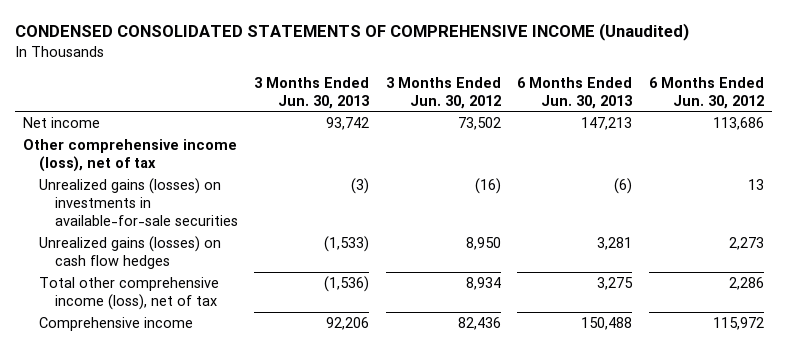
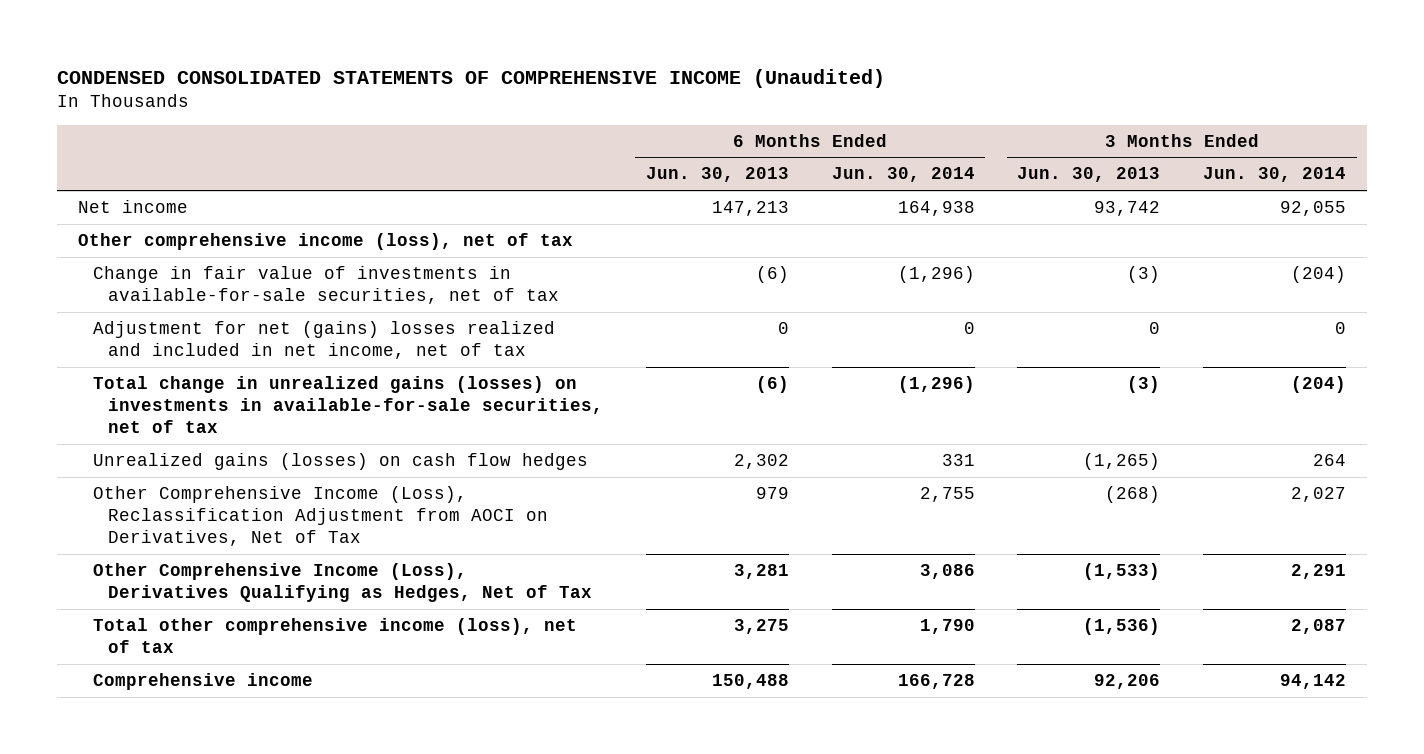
[385,76,501,109] 3 Months Ended Jun. 30, 2012 -> none
[648,76,764,109] 6 Months Ended Jun. 30, 2012 -> none
none -> [831,167,975,183] Jun. 30, 2014
none -> [1202,167,1346,183] Jun. 30, 2014
[39,178,238,226] Unrealized gains (losses) on investments in available-for-sale securities -> [93,266,560,305] Change in fair value of investments in available-for-sale securities, net of tax
none -> [93,321,556,360] Adjustment for net (gains) losses realized and included in net income, net of tax
none -> [93,376,604,434] Total change in unrealized gains (losses) on investments in available-for-sale securities, net of tax
[324,236,370,253] (1,533) -> [1083,453,1161,471] (1,265)
[597,237,633,251] 3,281 -> [734,454,790,470] 2,302
none -> [93,486,549,547] Other Comprehensive Income (Loss), Reclassification Adjustment from AOCI on Derivatives, Net of Tax
none -> [93,563,593,603] Other Comprehensive Income (Loss), Derivatives Qualifying as Hedges, Net of Tax

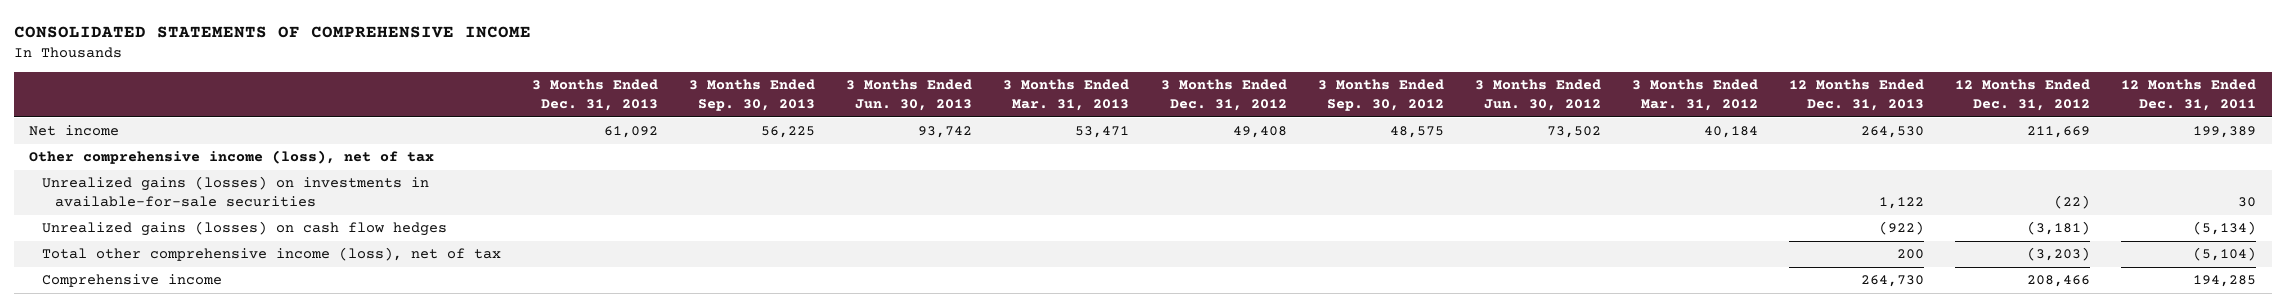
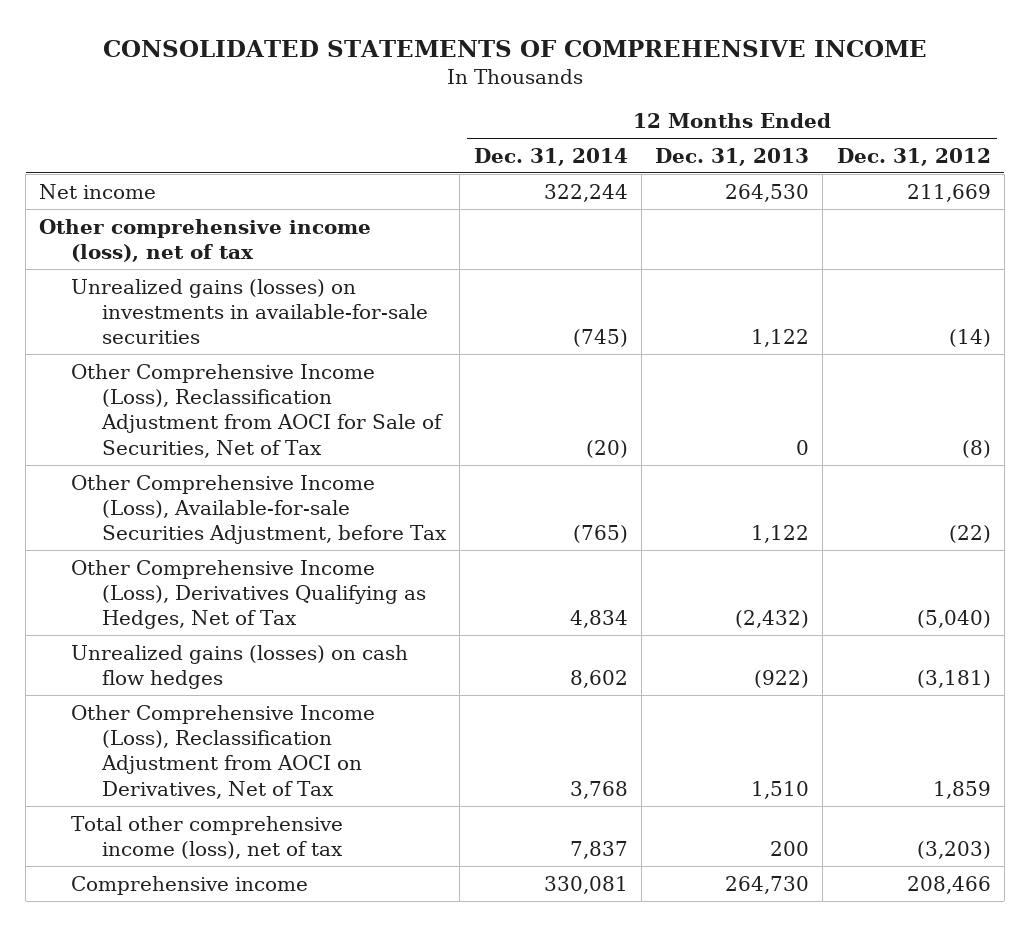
[532,79,659,112] 3 Months Ended Dec. 31, 2013 -> none
[689,79,816,112] 3 Months Ended Sep. 30, 2013 -> none
[846,79,973,112] 3 Months Ended Jun. 30, 2013 -> none
[1003,79,1130,112] 3 Months Ended Mar. 31, 2013 -> none
[1160,79,1287,112] 3 Months Ended Dec. 31, 2012 -> none
[1317,79,1444,112] 3 Months Ended Sep. 30, 2012 -> none
[1474,79,1601,112] 3 Months Ended Jun. 30, 2012 -> none
[1631,79,1758,112] 3 Months Ended Mar. 31, 2012 -> none
[2121,79,2257,112] 12 Months Ended Dec. 31, 2011 -> none
none -> [473,147,628,166] Dec. 31, 2014
[2054,195,2091,210] (22) -> [948,329,991,348] (14)
none -> [70,363,444,458] Other Comprehensive Income (Loss), Reclassification Adjustment from AOCI for Sale of Securities, Net of Tax
none -> [70,474,448,545] Other Comprehensive Income (Loss), Available-for-sale Securities Adjustment, before Tax
none -> [70,559,427,630] Other Comprehensive Income (Loss), Derivatives Qualifying as Hedges, Net of Tax
none -> [70,704,375,799] Other Comprehensive Income (Loss), Reclassification Adjustment from AOCI on Derivatives, Net of Tax

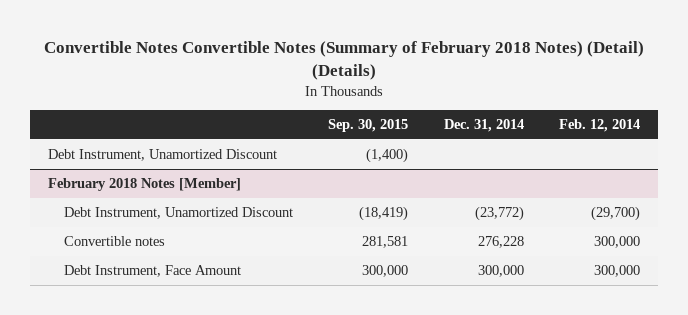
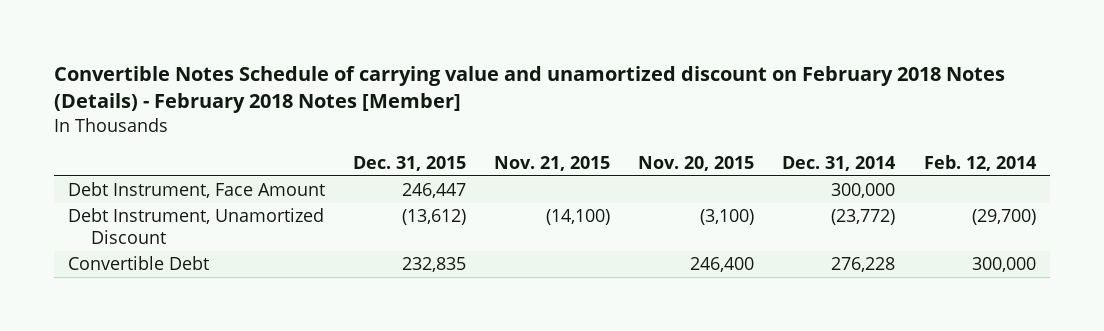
[43,40,644,80] Convertible Notes Convertible Notes (Summary of February 2018 Notes) (Detail) (Details) -> [53,65,1005,114] Convertible Notes Schedule of carrying value and unamortized discount on February 2018 Notes (Details) - February 2018 Notes [Member]
[328,119,409,133] Sep. 30, 2015 -> none
none -> [353,155,467,171] Dec. 31, 2015
none -> [494,155,611,171] Nov. 21, 2015
none -> [638,155,755,171] Nov. 20, 2015
[47,149,277,162] Debt Instrument, Unamortized Discount -> none
[47,178,241,192] February 2018 Notes [Member] -> none
none -> [67,182,325,199] Debt Instrument, Face Amount
[63,265,241,278] Debt Instrument, Face Amount -> none
[63,236,165,247] Convertible notes -> [67,256,209,271] Convertible Debt

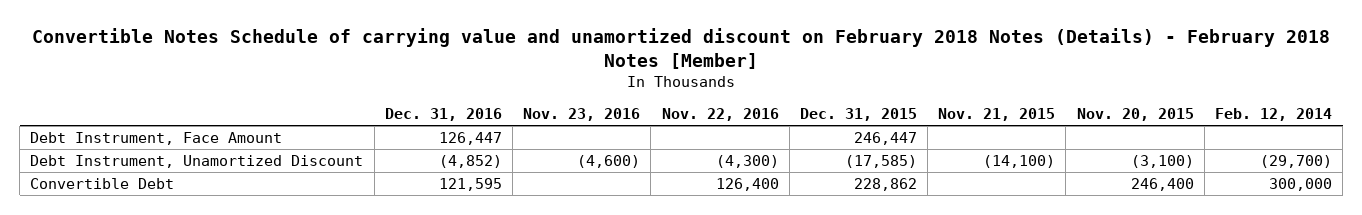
[782,155,896,171] Dec. 31, 2014 -> none
none -> [384,108,502,122] Dec. 31, 2016
none -> [523,108,641,122] Nov. 23, 2016
none -> [661,108,779,122] Nov. 22, 2016
[402,209,467,226] (13,612) -> [844,155,917,169] (17,585)
[402,257,467,273] 232,835 -> [853,178,917,192] 228,862

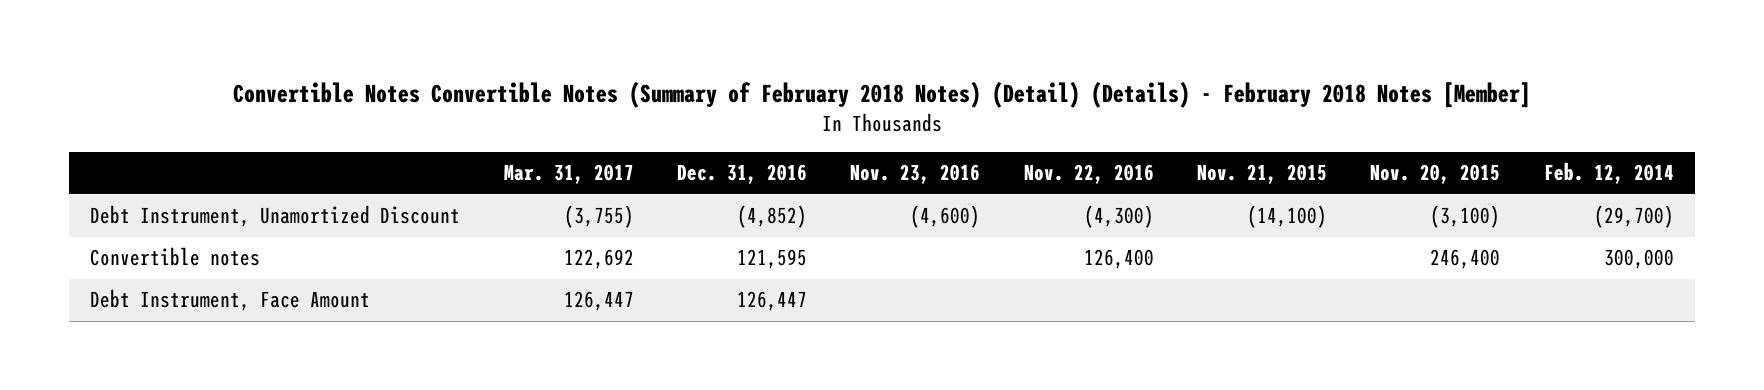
[32,28,1331,69] Convertible Notes Schedule of carrying value and unamortized discount on February 2018 Notes (Details) - February 2018 Notes [Member] -> [232,80,1531,108] Convertible Notes Convertible Notes (Summary of February 2018 Notes) (Detail) (Details) - February 2018 Notes [Member]
[799,108,917,122] Dec. 31, 2015 -> none
none -> [503,164,634,185] Mar. 31, 2017
[30,178,175,190] Convertible Debt -> [90,247,261,267] Convertible notes
[30,132,283,146] Debt Instrument, Face Amount -> [90,289,371,312] Debt Instrument, Face Amount

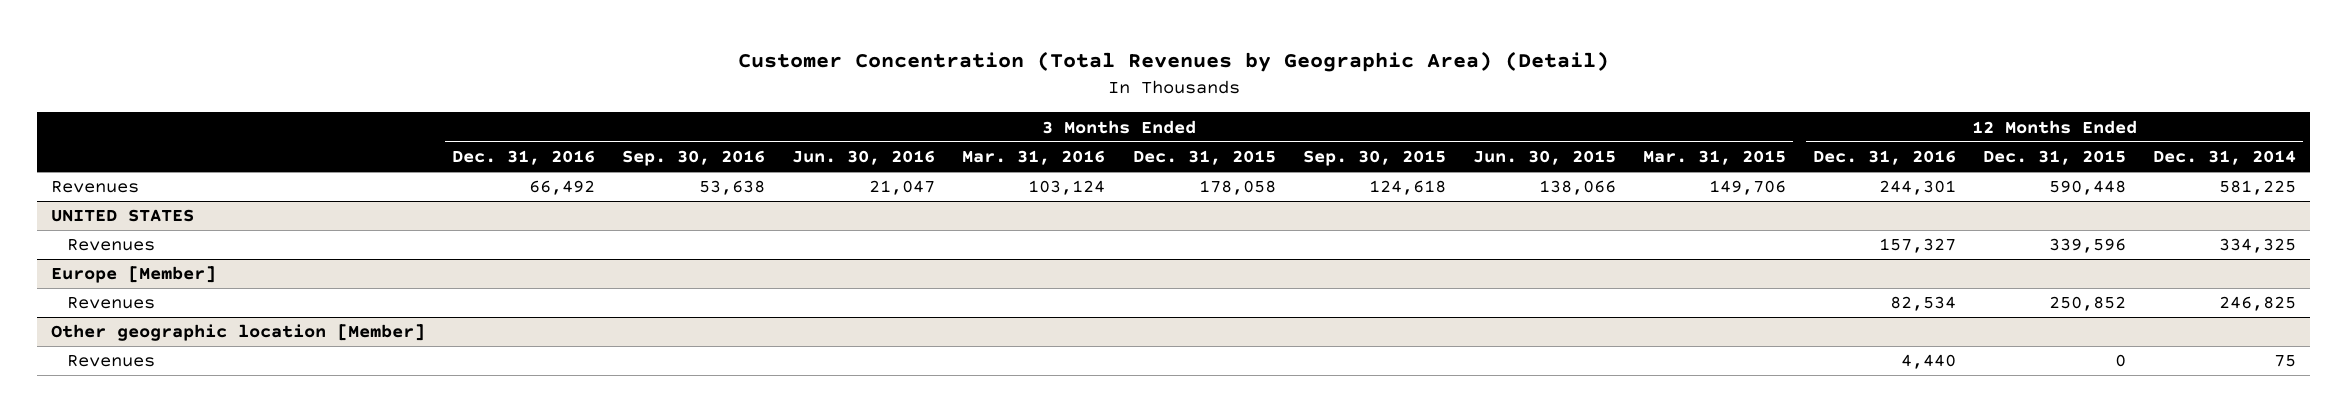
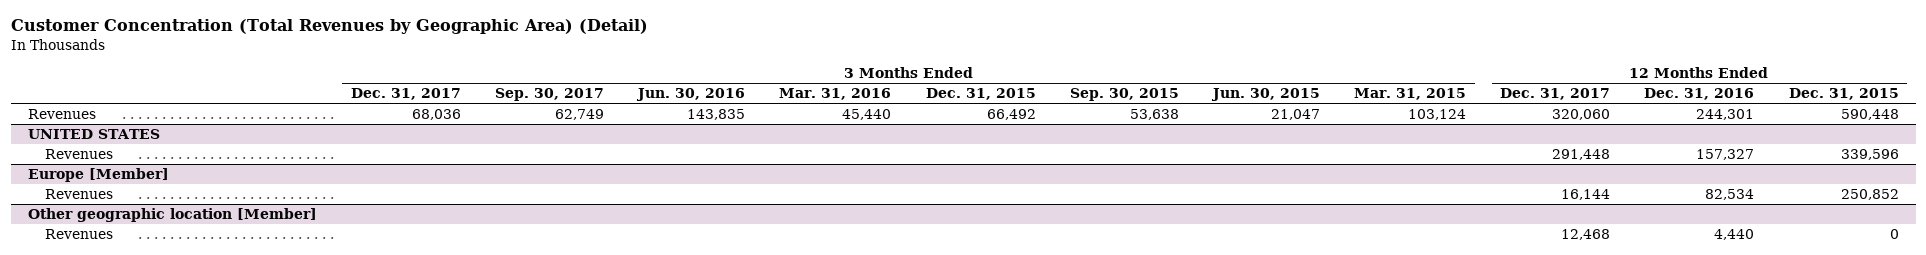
[451,150,595,166] Dec. 31, 2016 -> none
[622,150,766,167] Sep. 30, 2016 -> none
[2153,150,2297,166] Dec. 31, 2014 -> none
none -> [350,88,461,101] Dec. 31, 2017
none -> [495,88,605,102] Sep. 30, 2017
none -> [1500,88,1611,101] Dec. 31, 2017
[869,180,936,196] 21,047 -> [687,109,746,121] 143,835
[1028,180,1106,196] 103,124 -> [842,109,892,121] 45,440
[1198,180,1276,196] 178,058 -> [986,109,1036,121] 66,492
[1368,180,1446,196] 124,618 -> [1129,109,1179,121] 53,638
[1538,180,1616,196] 138,066 -> [1270,109,1320,121] 21,047
[1708,180,1786,196] 149,706 -> [1408,109,1467,121] 103,124

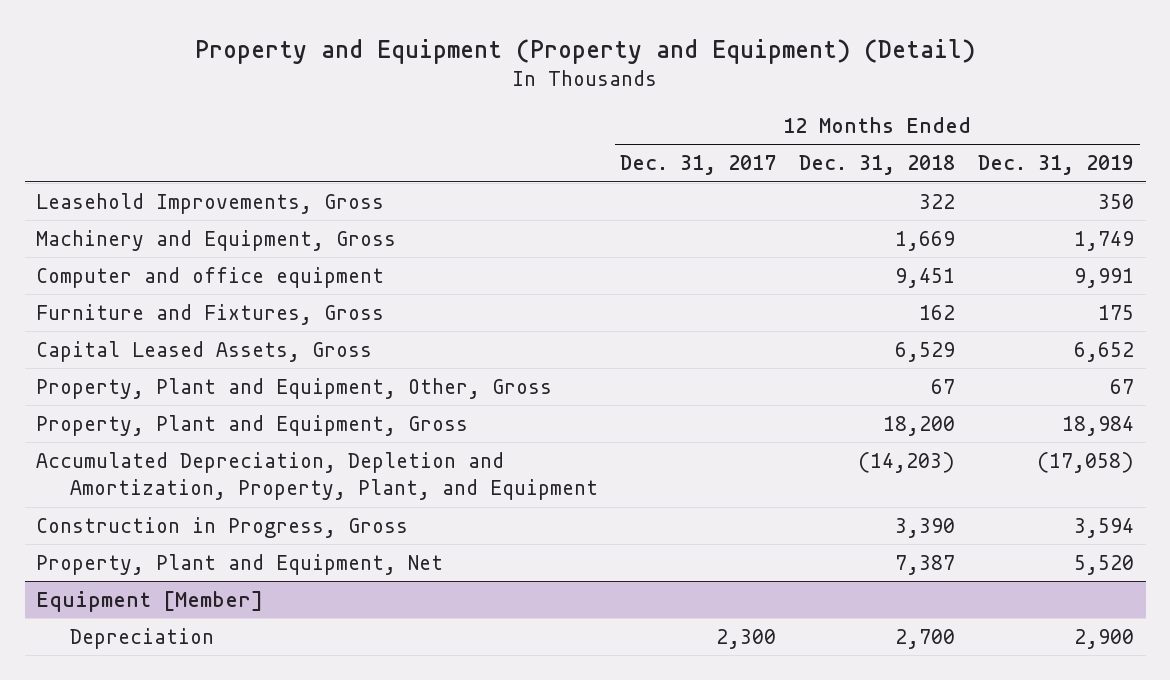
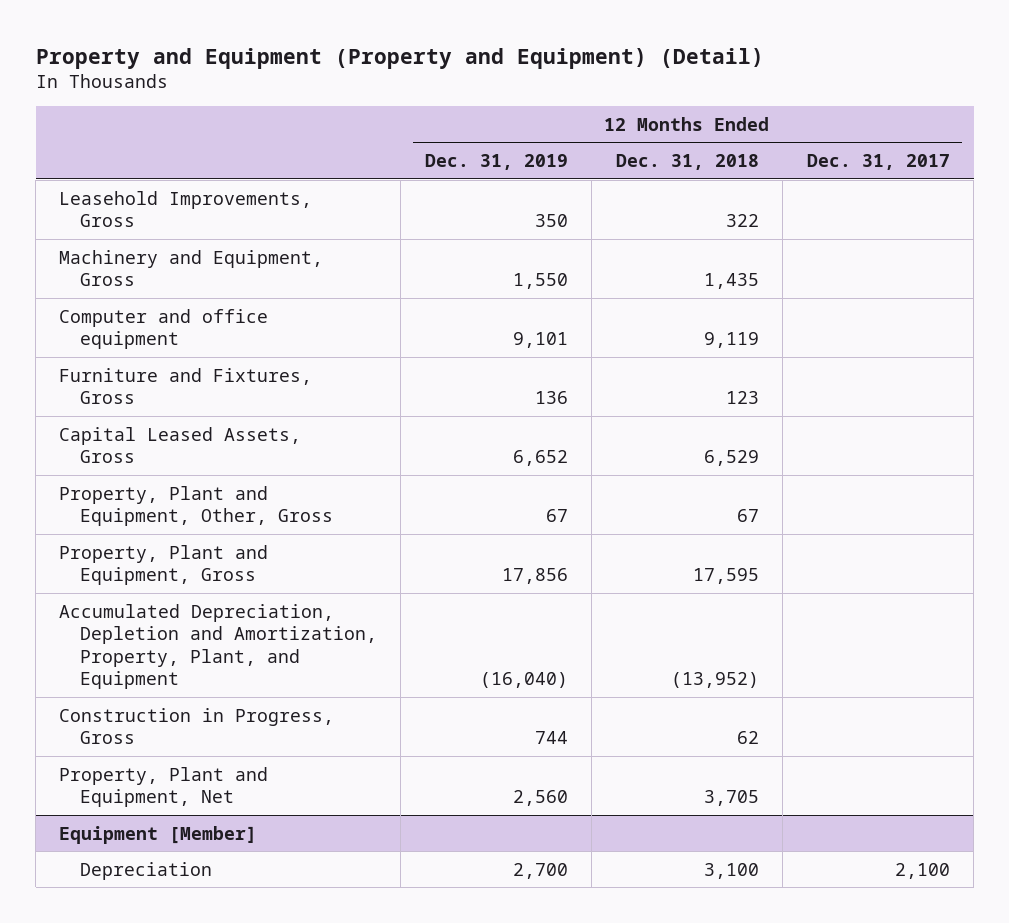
[895,230,956,251] 1,669 -> [703,273,759,290] 1,435
[1074,230,1135,251] 1,749 -> [512,273,568,290] 1,550
[895,267,956,288] 9,451 -> [703,332,759,349] 9,119
[1074,267,1135,288] 9,991 -> [512,332,568,349] 9,101
[919,304,956,320] 162 -> [725,391,759,405] 123
[1098,304,1135,320] 175 -> [534,391,568,405] 136
[883,415,956,436] 18,200 -> [692,568,759,585] 17,595
[1062,415,1135,436] 18,984 -> [501,568,568,585] 17,856
[858,451,956,473] (14,203) -> [670,672,759,689] (13,952)
[1037,451,1135,473] (17,058) -> [479,672,568,689] (16,040)
[895,517,956,538] 3,390 -> [736,731,759,745] 62
[1074,517,1135,538] 3,594 -> [534,731,568,745] 744
[895,554,956,575] 7,387 -> [703,790,759,807] 3,705
[1074,554,1135,575] 5,520 -> [512,790,568,807] 2,560
[716,628,777,649] 2,300 -> [894,862,950,879] 2,100
[895,628,956,649] 2,700 -> [703,862,759,879] 3,100
[1074,628,1135,649] 2,900 -> [512,862,568,879] 2,700

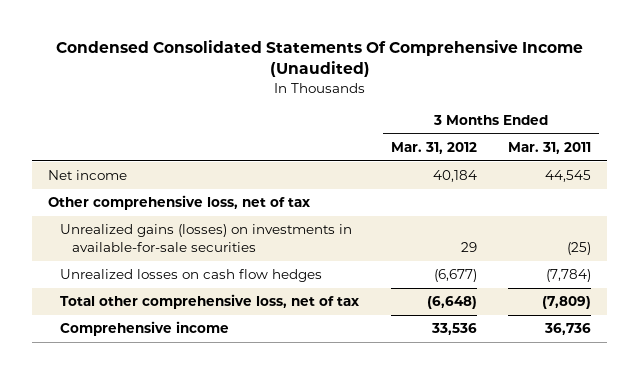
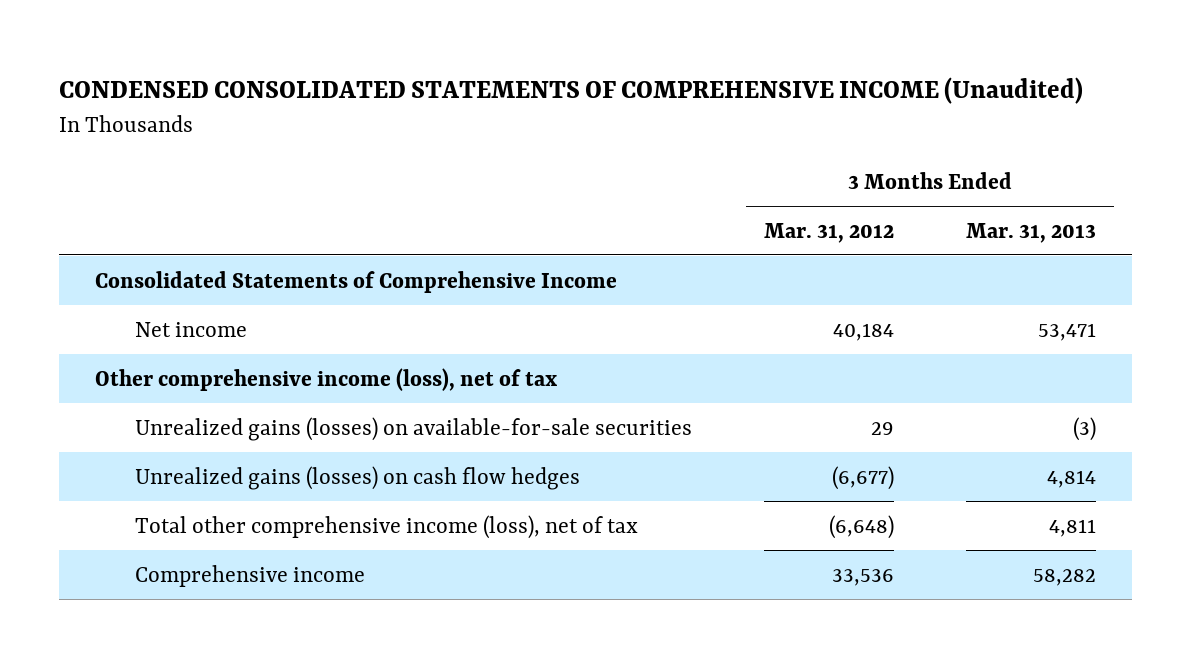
[55,40,583,78] Condensed Consolidated Statements Of Comprehensive Income (Unaudited) -> [59,77,1084,105] CONDENSED CONSOLIDATED STATEMENTS OF COMPREHENSIVE INCOME (Unaudited)
[508,141,592,154] Mar. 31, 2011 -> none
none -> [965,222,1096,243] Mar. 31, 2013
none -> [95,270,618,293] Consolidated Statements of Comprehensive Income
[47,195,310,211] Other comprehensive loss, net of tax -> [95,367,558,391] Other comprehensive income (loss), net of tax
[60,224,353,252] Unrealized gains (losses) on investments in available-for-sale securities -> [134,416,692,441] Unrealized gains (losses) on available-for-sale securities
[60,269,323,283] Unrealized losses on cash flow hedges -> [134,465,580,490] Unrealized gains (losses) on cash flow hedges
[60,294,360,310] Total other comprehensive loss, net of tax -> [134,514,638,539] Total other comprehensive income (loss), net of tax

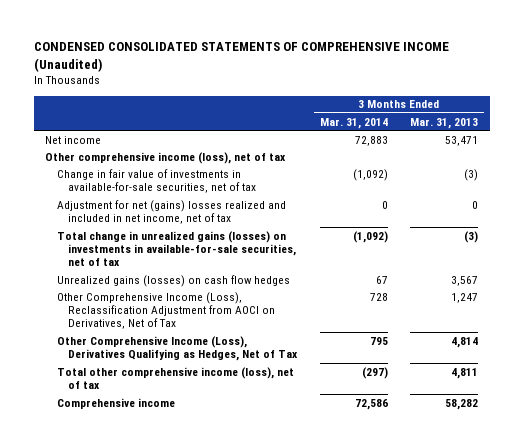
[763,222,894,243] Mar. 31, 2012 -> none
none -> [319,117,388,129] Mar. 31, 2014
[95,270,618,293] Consolidated Statements of Comprehensive Income -> none
[134,416,692,441] Unrealized gains (losses) on available-for-sale securities -> [56,168,256,193] Change in fair value of investments in available-for-sale securities, net of tax
none -> [56,199,286,224] Adjustment for net (gains) losses realized and included in net income, net of tax
none -> [56,230,296,267] Total change in unrealized gains (losses) on investments in available-for-sale securities, net of tax
[1046,469,1096,488] 4,814 -> [451,275,479,286] 3,567
none -> [56,291,275,330] Other Comprehensive Income (Loss), Reclassification Adjustment from AOCI on Derivatives, Net of Tax
none -> [56,335,298,361] Other Comprehensive Income (Loss), Derivatives Qualifying as Hedges, Net of Tax

